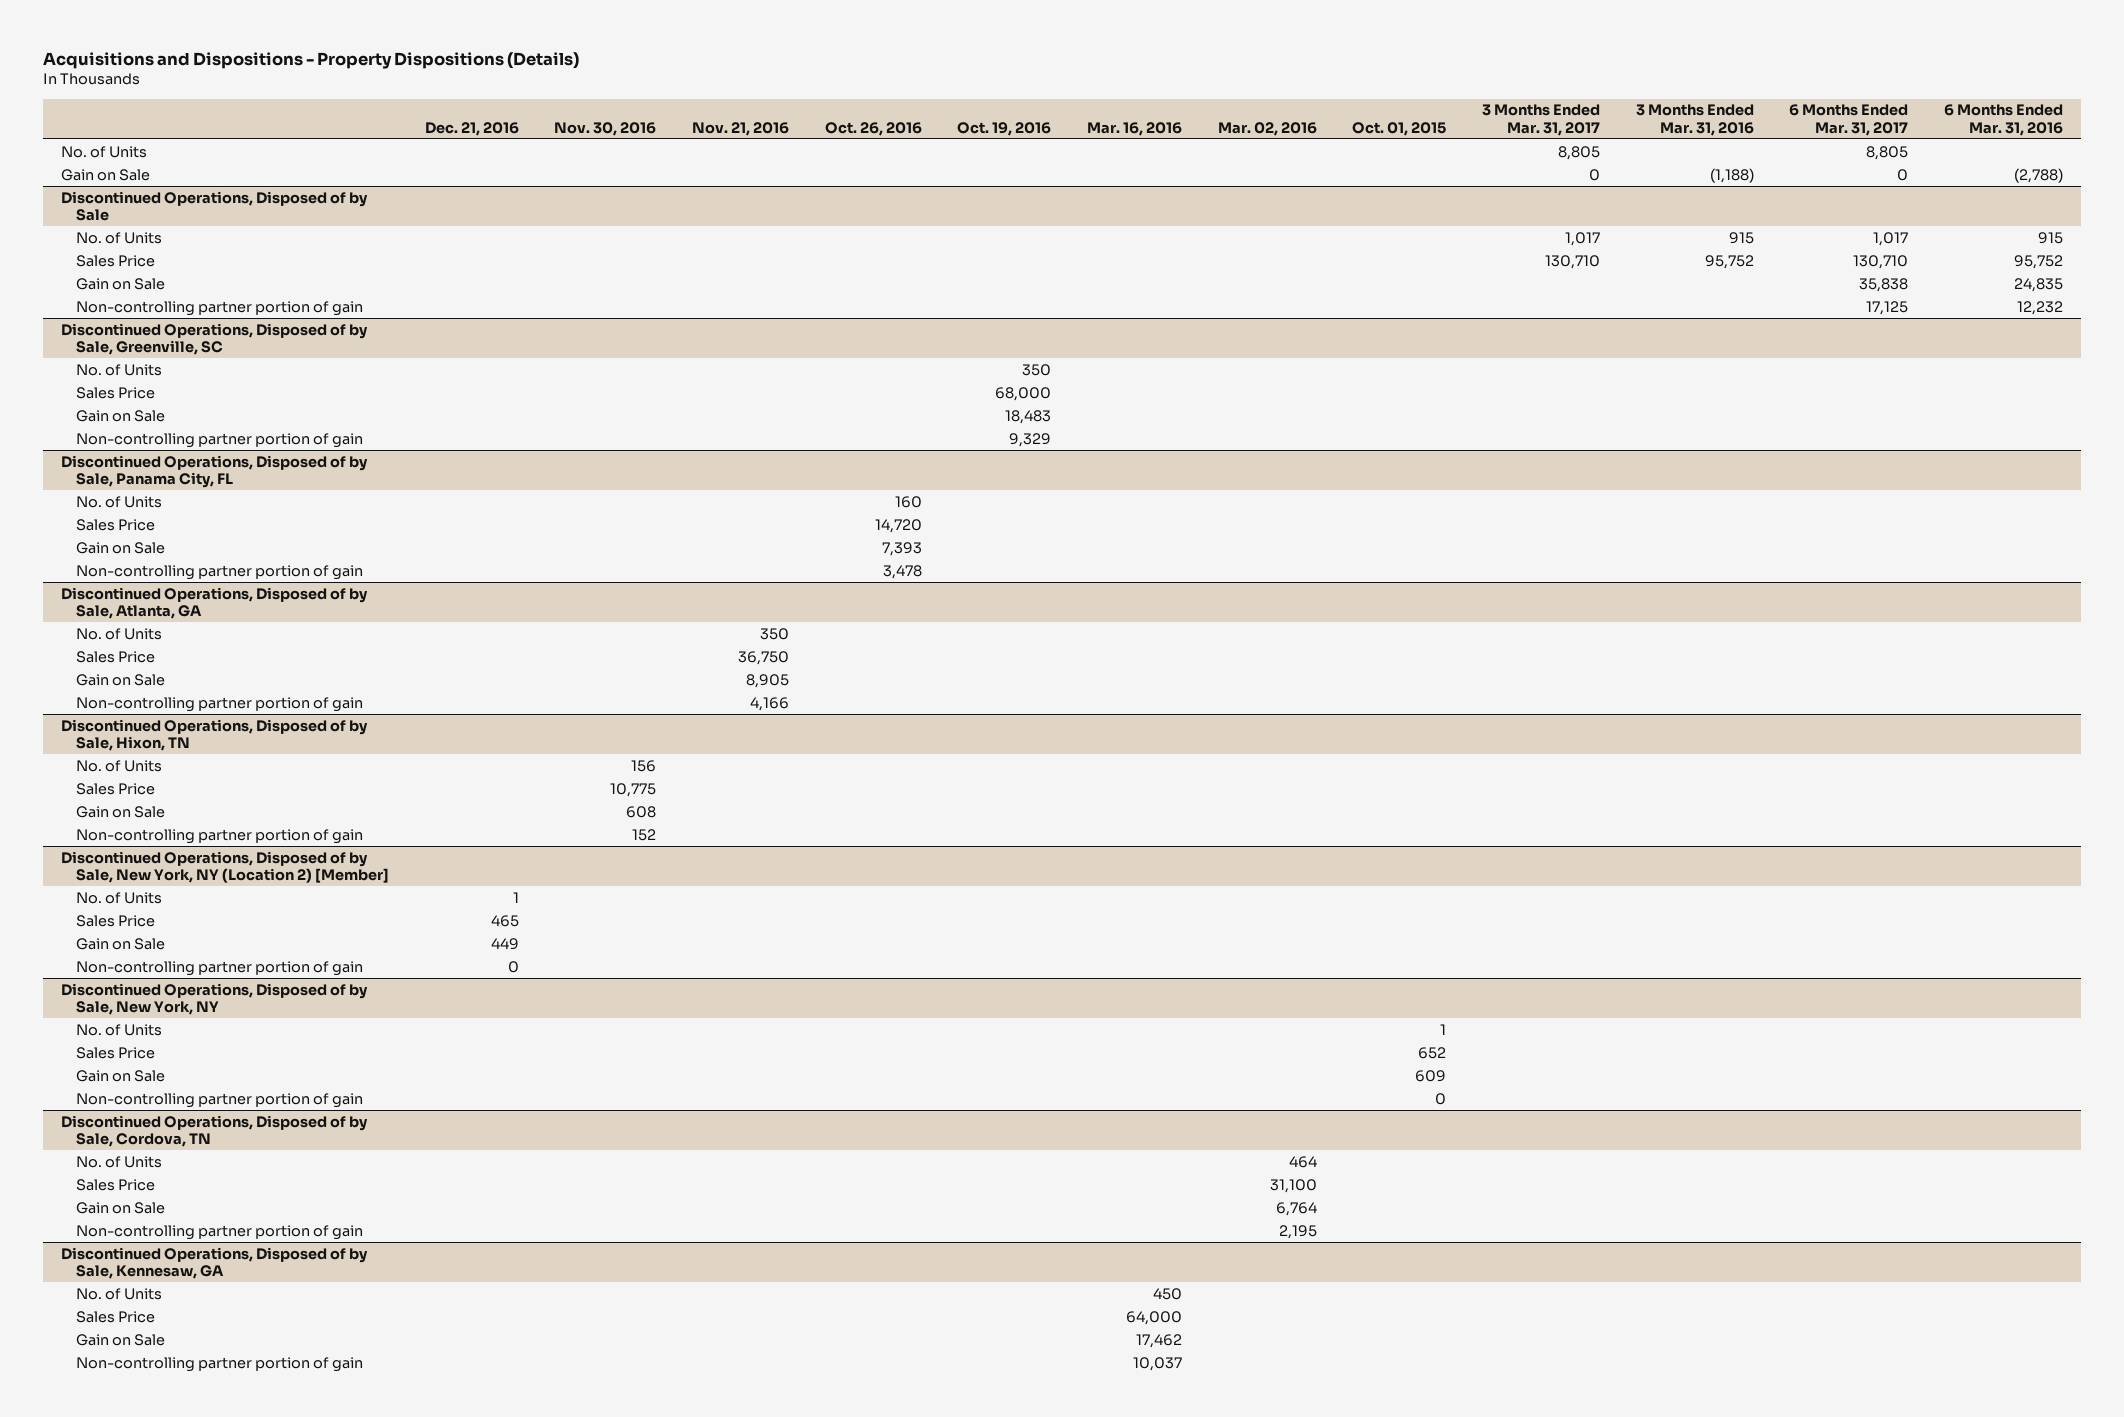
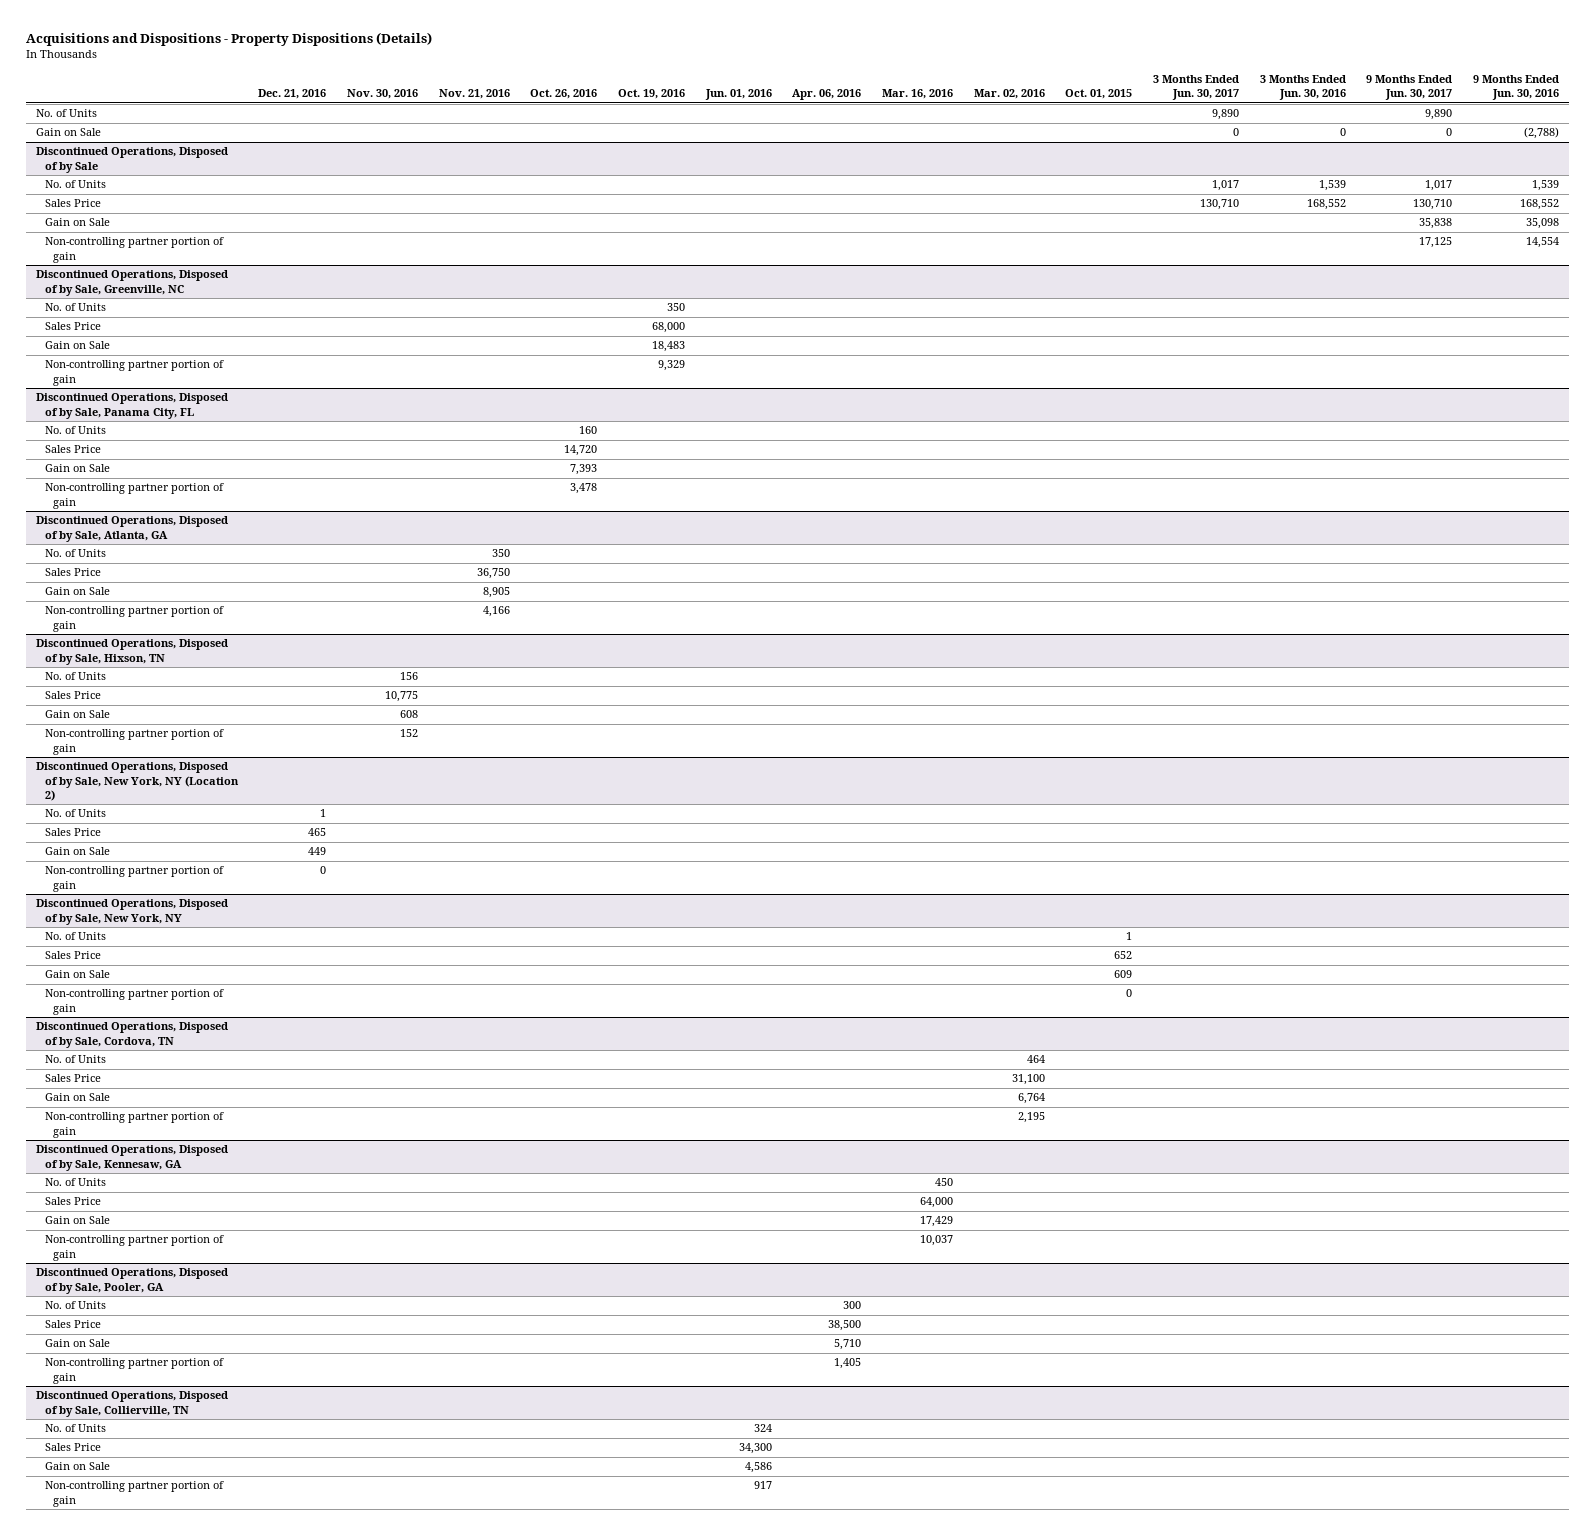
[1482,104,1601,136] 3 Months Ended Mar. 31, 2017 -> none
[1635,104,1754,136] 3 Months Ended Mar. 31, 2016 -> none
[1789,104,1909,136] 6 Months Ended Mar. 31, 2017 -> none
[1944,104,2064,136] 6 Months Ended Mar. 31, 2016 -> none
none -> [704,89,772,101] Jun. 01, 2016
none -> [792,89,862,101] Apr. 06, 2016
none -> [1153,74,1240,101] 3 Months Ended Jun. 30, 2017
none -> [1259,74,1346,101] 3 Months Ended Jun. 30, 2016
none -> [1366,74,1453,101] 9 Months Ended Jun. 30, 2017
none -> [1473,74,1560,101] 9 Months Ended Jun. 30, 2016
[60,322,368,356] Discontinued Operations, Disposed of by Sale, Greenville, SC -> [36,270,229,296] Discontinued Operations, Disposed of by Sale, Greenville, NC
[60,718,368,752] Discontinued Operations, Disposed of by Sale, Hixon, TN -> [36,639,229,665] Discontinued Operations, Disposed of by Sale, Hixson, TN
[60,850,389,884] Discontinued Operations, Disposed of by Sale, New York, NY (Location 2) [Member] -> [36,762,239,801] Discontinued Operations, Disposed of by Sale, New York, NY (Location 2)
[1136,1333,1183,1348] 17,462 -> [920,1216,954,1228] 17,429
none -> [36,1268,229,1294] Discontinued Operations, Disposed of by Sale, Pooler, GA
none -> [44,1301,106,1310] No. of Units
none -> [44,1320,101,1329] Sales Price
none -> [44,1339,110,1348] Gain on Sale
none -> [44,1358,224,1384] Non-controlling partner portion of gain
none -> [36,1391,229,1417] Discontinued Operations, Disposed of by Sale, Collierville, TN
none -> [44,1424,106,1433] No. of Units
none -> [44,1443,101,1452] Sales Price
none -> [44,1462,110,1471] Gain on Sale
none -> [44,1481,224,1507] Non-controlling partner portion of gain

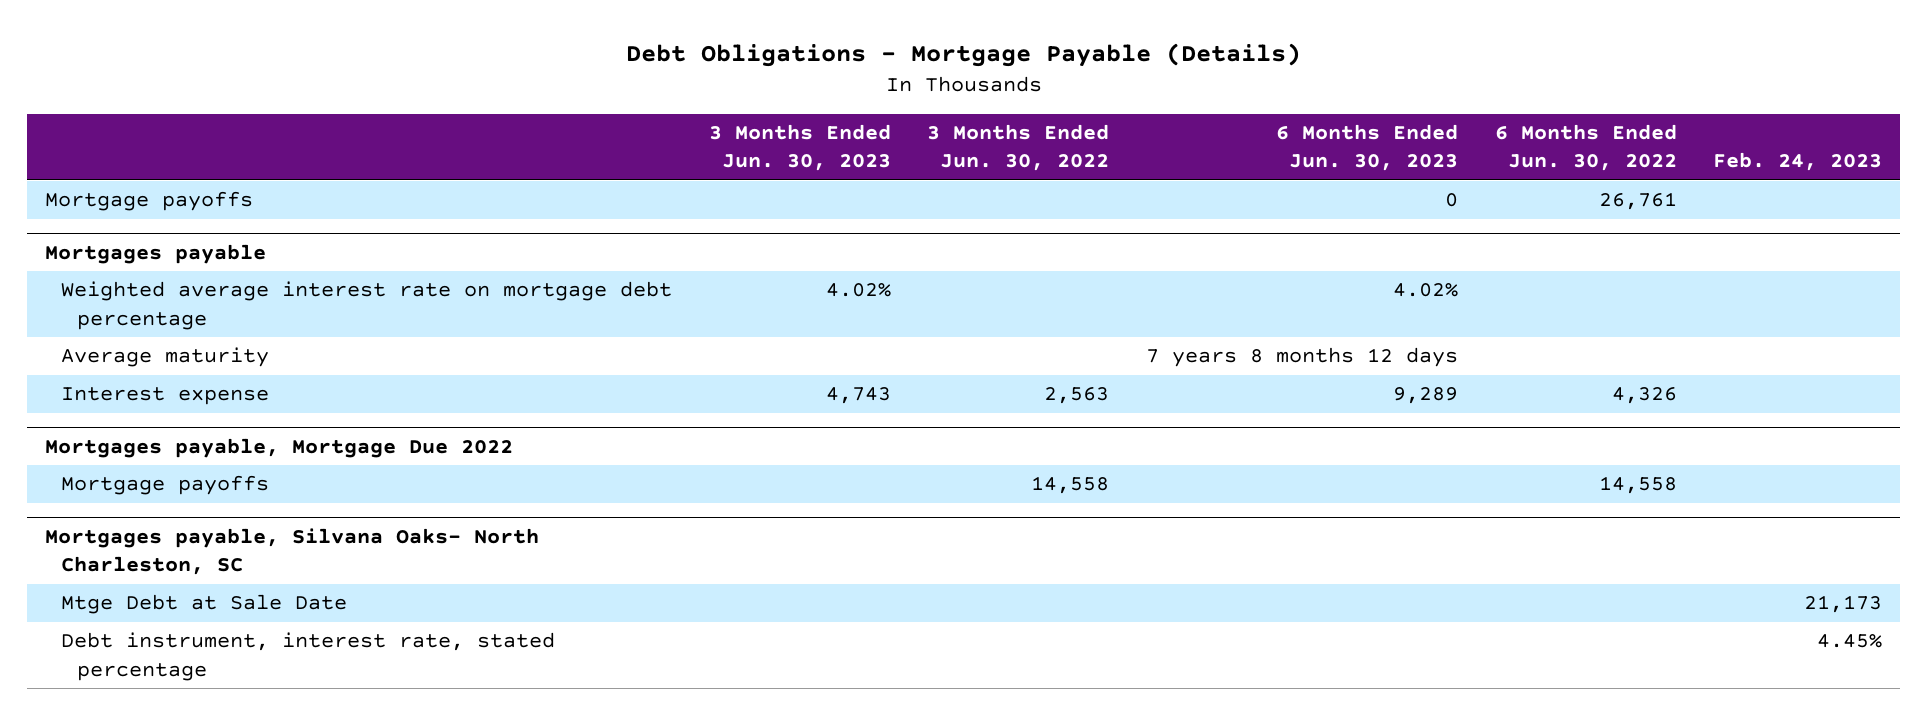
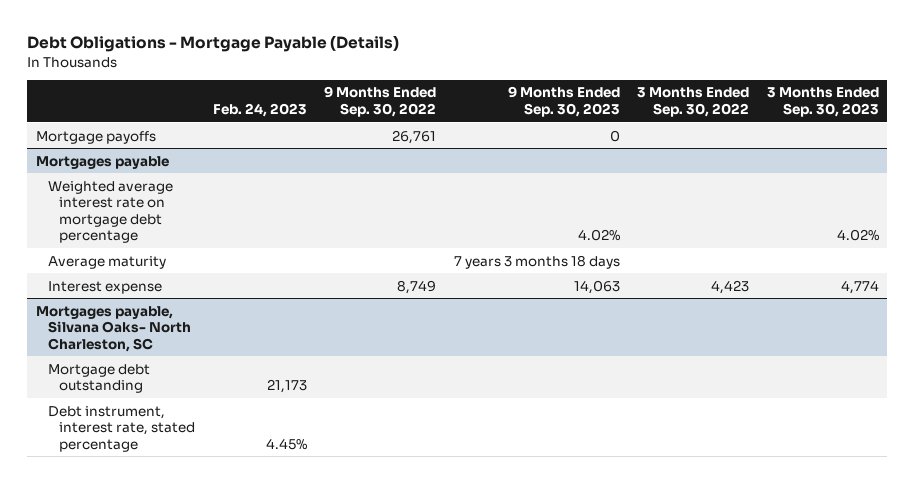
[708,123,891,172] 3 Months Ended Jun. 30, 2023 -> none
[927,123,1110,172] 3 Months Ended Jun. 30, 2022 -> none
[1276,123,1459,172] 6 Months Ended Jun. 30, 2023 -> none
[1494,123,1677,172] 6 Months Ended Jun. 30, 2022 -> none
none -> [324,86,437,118] 9 Months Ended Sep. 30, 2022
none -> [507,86,620,118] 9 Months Ended Sep. 30, 2023
none -> [637,87,750,118] 3 Months Ended Sep. 30, 2022
none -> [766,87,879,118] 3 Months Ended Sep. 30, 2023
[45,437,514,458] Mortgages payable, Mortgage Due 2022 -> none
[61,475,270,496] Mortgage payoffs -> none
[61,594,348,615] Mtge Debt at Sale Date -> [47,363,150,394] Mortgage debt outstanding

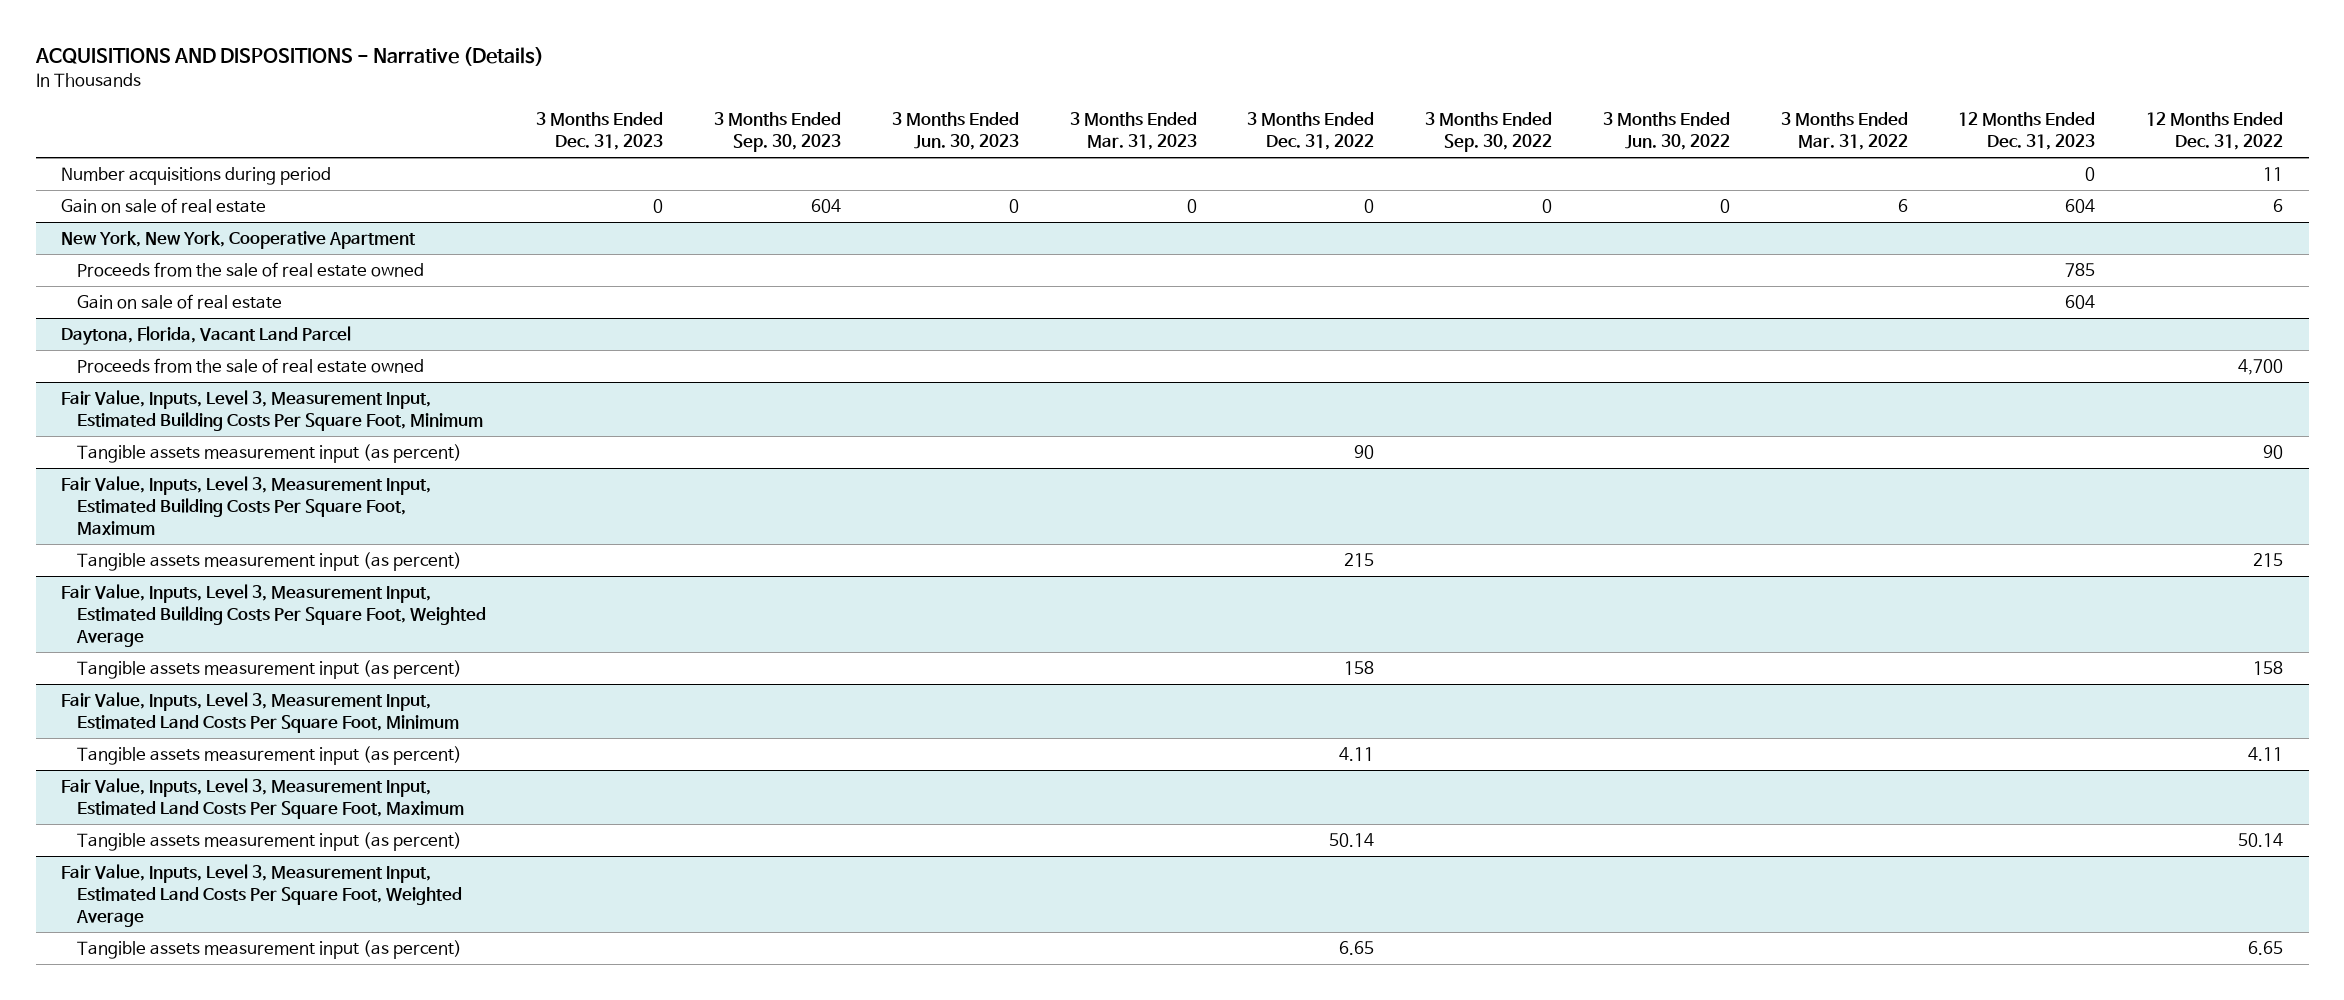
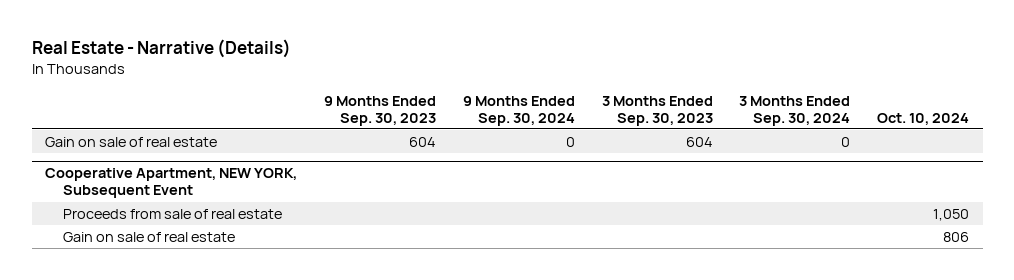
[34,46,544,66] ACQUISITIONS AND DISPOSITIONS - Narrative (Details) -> [31,39,291,59] Real Estate - Narrative (Details)
[536,112,664,151] 3 Months Ended Dec. 31, 2023 -> none
[891,112,1019,151] 3 Months Ended Jun. 30, 2023 -> none
[1069,112,1197,151] 3 Months Ended Mar. 31, 2023 -> none
[1247,112,1375,151] 3 Months Ended Dec. 31, 2022 -> none
[1425,112,1553,153] 3 Months Ended Sep. 30, 2022 -> none
[1602,112,1730,151] 3 Months Ended Jun. 30, 2022 -> none
[1780,112,1908,151] 3 Months Ended Mar. 31, 2022 -> none
[1958,112,2096,151] 12 Months Ended Dec. 31, 2023 -> none
[2146,112,2284,151] 12 Months Ended Dec. 31, 2022 -> none
none -> [324,95,437,126] 9 Months Ended Sep. 30, 2023
none -> [462,95,575,126] 9 Months Ended Sep. 30, 2024
none -> [739,95,851,126] 3 Months Ended Sep. 30, 2024
none -> [877,112,970,125] Oct. 10, 2024
[61,167,332,186] Number acquisitions during period -> none
[61,231,417,250] New York, New York, Cooperative Apartment -> [45,168,298,199] Cooperative Apartment, NEW YORK, Subsequent Event
[76,262,424,278] Proceeds from the sale of real estate owned -> [63,208,283,219] Proceeds from sale of real estate
[61,326,352,346] Daytona, Florida, Vacant Land Parcel -> none
[76,358,424,374] Proceeds from the sale of real estate owned -> none
[61,390,483,432] Fair Value, Inputs, Level 3, Measurement Input, Estimated Building Costs Per Square Foot, Minimum -> none
[76,444,462,464] Tangible assets measurement input (as percent) -> none
[61,476,432,536] Fair Value, Inputs, Level 3, Measurement Input, Estimated Building Costs Per Square Foot, Maximum -> none
[76,552,462,572] Tangible assets measurement input (as percent) -> none
[61,584,486,648] Fair Value, Inputs, Level 3, Measurement Input, Estimated Building Costs Per Square Foot, Weighted Average -> none
[76,660,462,680] Tangible assets measurement input (as percent) -> none
[61,692,459,734] Fair Value, Inputs, Level 3, Measurement Input, Estimated Land Costs Per Square Foot, Minimum -> none
[76,746,462,766] Tangible assets measurement input (as percent) -> none
[61,778,464,820] Fair Value, Inputs, Level 3, Measurement Input, Estimated Land Costs Per Square Foot, Maximum -> none
[76,832,462,852] Tangible assets measurement input (as percent) -> none
[61,864,462,928] Fair Value, Inputs, Level 3, Measurement Input, Estimated Land Costs Per Square Foot, Weighted Average -> none
[76,940,462,960] Tangible assets measurement input (as percent) -> none

